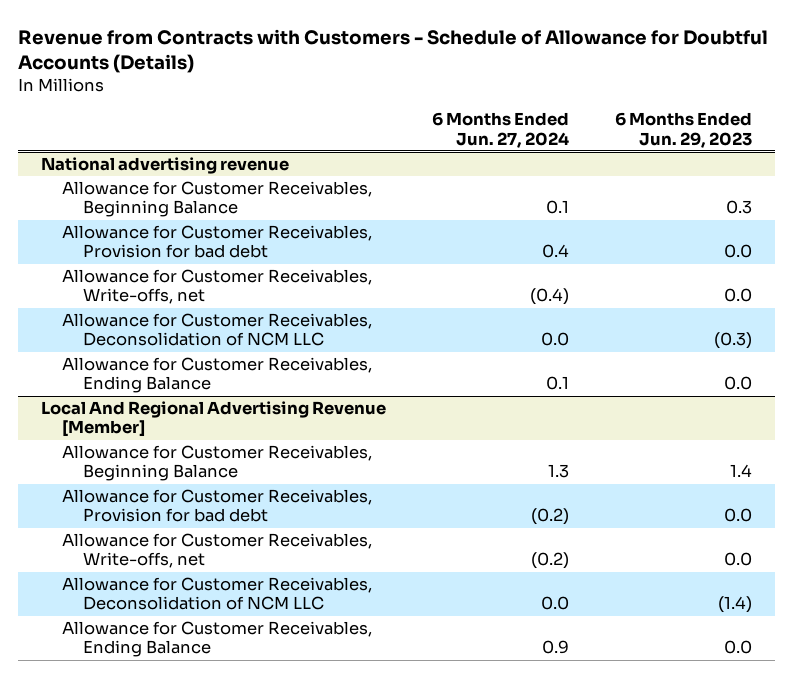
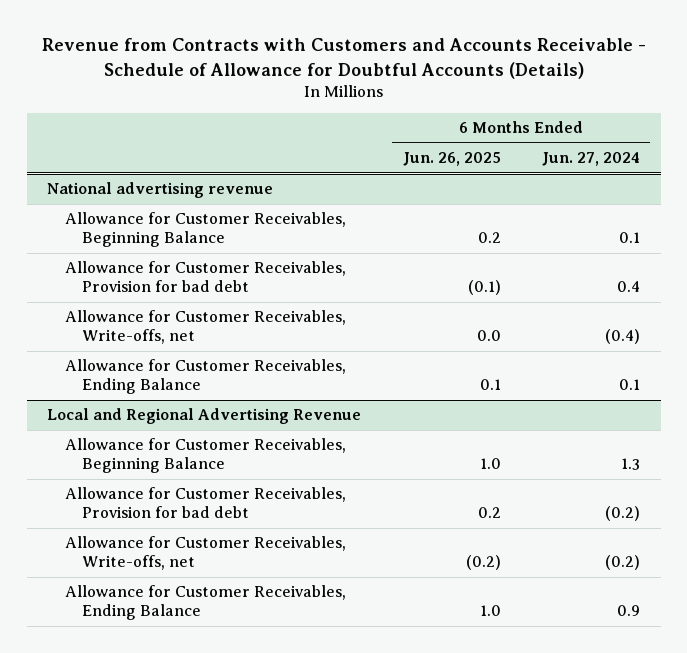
[18,28,769,74] Revenue from Contracts with Customers - Schedule of Allowance for Doubtful Accounts (Details) -> [41,38,646,79] Revenue from Contracts with Customers and Accounts Receivable - Schedule of Allowance for Doubtful Accounts (Details)
[614,112,752,148] 6 Months Ended Jun. 29, 2023 -> none
none -> [402,152,501,167] Jun. 26, 2025
[62,313,373,347] Allowance for Customer Receivables, Deconsolidation of NCM LLC -> none
[41,401,387,438] Local And Regional Advertising Revenue [Member] -> [47,408,362,425] Local and Regional Advertising Revenue
[62,577,373,611] Allowance for Customer Receivables, Deconsolidation of NCM LLC -> none

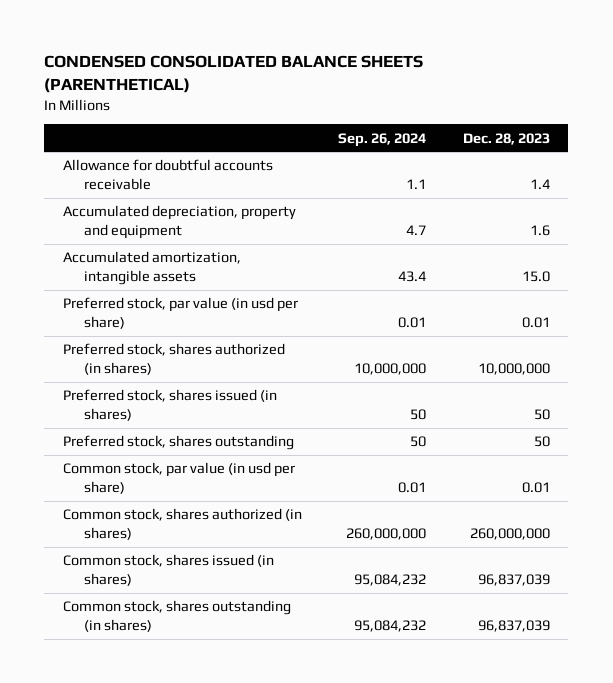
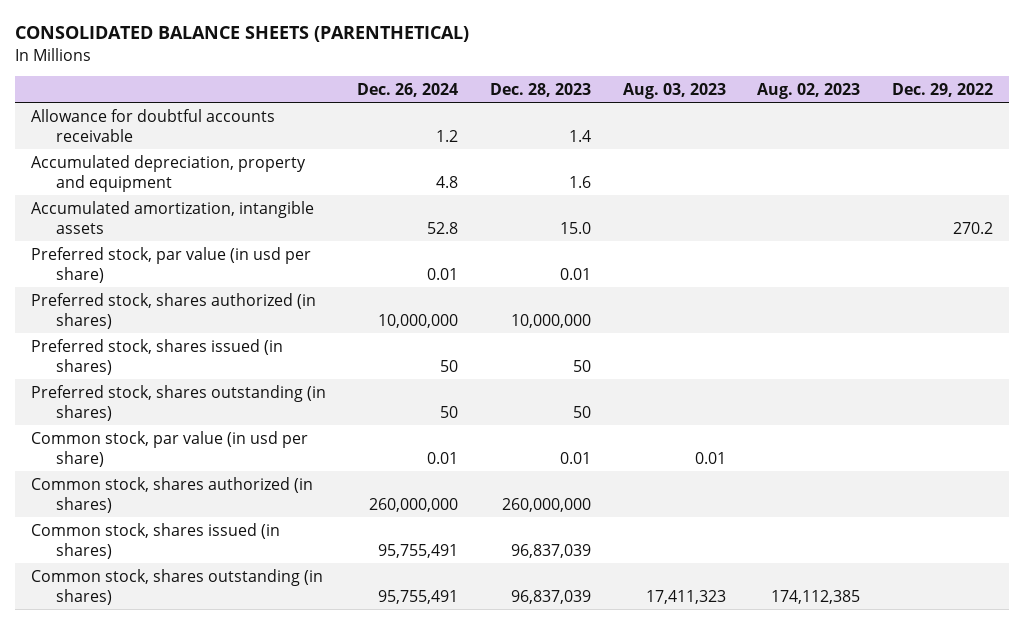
[44,55,424,93] CONDENSED CONSOLIDATED BALANCE SHEETS (PARENTHETICAL) -> [15,26,470,43] CONSOLIDATED BALANCE SHEETS (PARENTHETICAL)
[338,132,427,147] Sep. 26, 2024 -> none
none -> [357,82,459,97] Dec. 26, 2024
none -> [622,82,726,99] Aug. 03, 2023
none -> [757,82,861,99] Aug. 02, 2023
none -> [891,82,993,97] Dec. 29, 2022
[62,435,294,451] Preferred stock, shares outstanding -> [30,384,326,421] Preferred stock, shares outstanding (in shares)

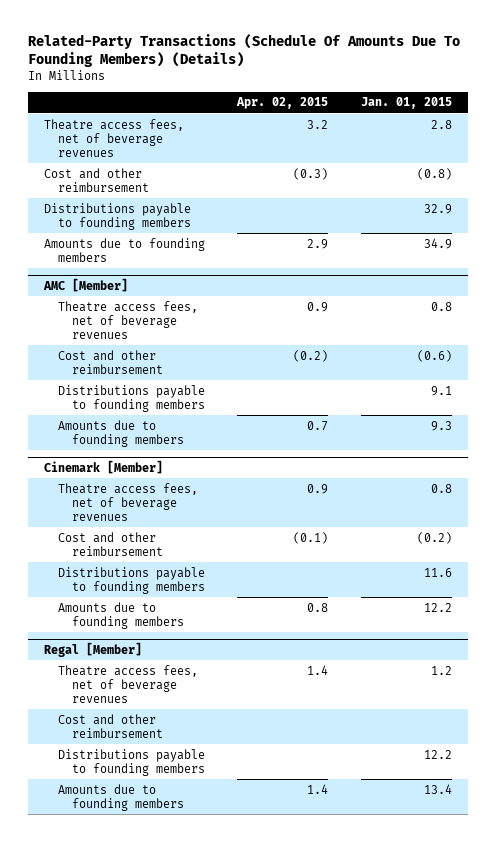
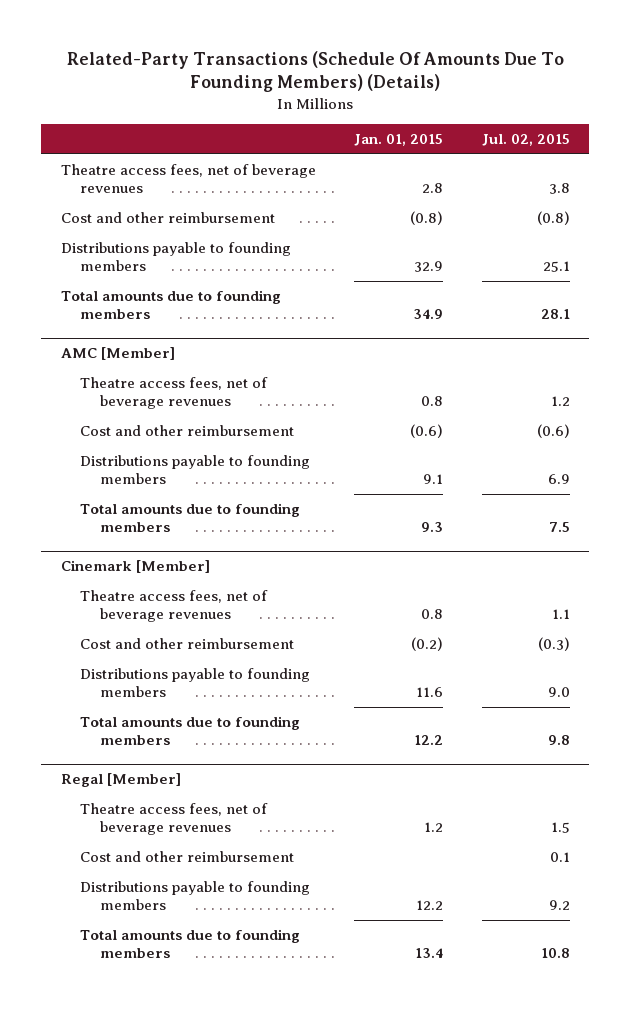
[236,97,329,110] Apr. 02, 2015 -> none
none -> [481,133,570,146] Jul. 02, 2015
[44,237,206,262] Amounts due to founding members -> [60,290,281,320] Total amounts due to founding members
[58,419,185,447] Amounts due to founding members -> [80,503,301,533] Total amounts due to founding members
[58,601,185,629] Amounts due to founding members -> [80,716,301,746] Total amounts due to founding members
[58,783,185,811] Amounts due to founding members -> [80,929,301,959] Total amounts due to founding members

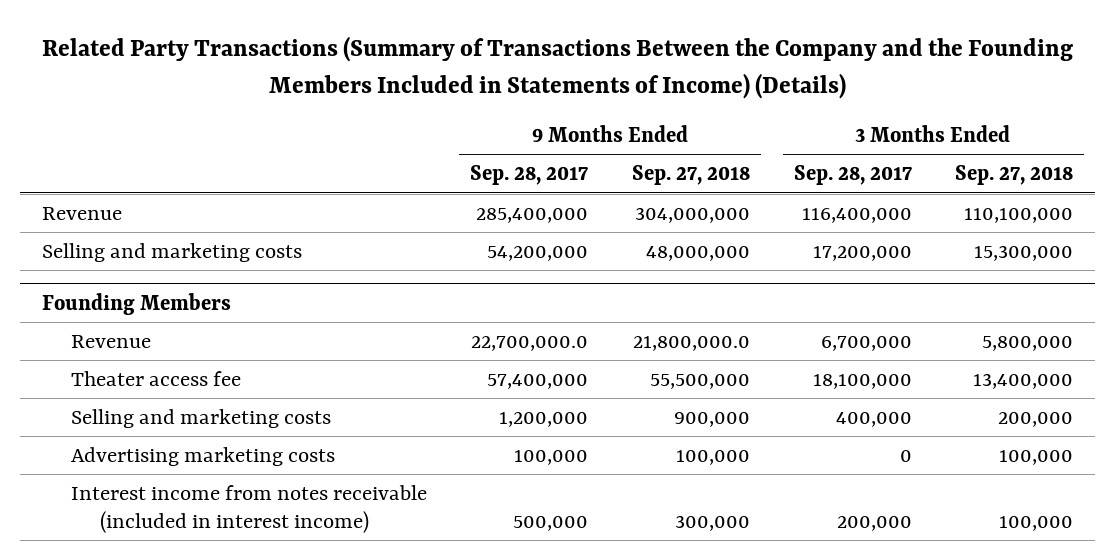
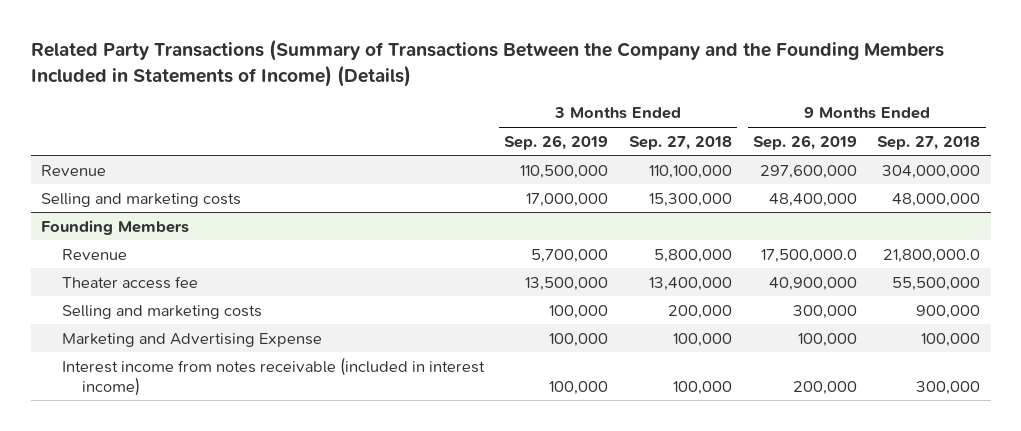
[470,165,589,186] Sep. 28, 2017 -> none
[793,165,912,186] Sep. 28, 2017 -> none
none -> [504,134,609,150] Sep. 26, 2019
none -> [752,134,857,150] Sep. 26, 2019
[70,446,335,466] Advertising marketing costs -> [61,332,322,347] Marketing and Advertising Expense

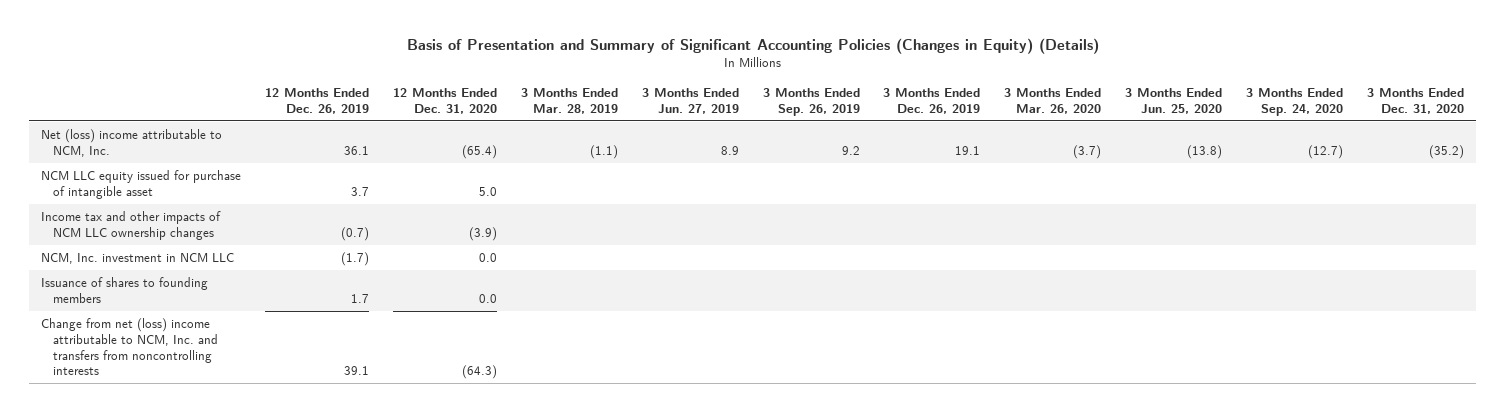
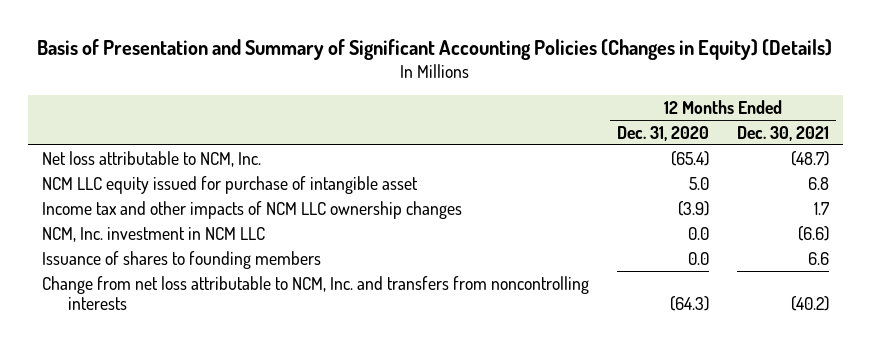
[265,88,370,114] 12 Months Ended Dec. 26, 2019 -> none
[520,88,618,114] 3 Months Ended Mar. 28, 2019 -> none
[641,88,739,114] 3 Months Ended Jun. 27, 2019 -> none
[762,88,860,116] 3 Months Ended Sep. 26, 2019 -> none
[883,88,981,114] 3 Months Ended Dec. 26, 2019 -> none
[1004,88,1102,114] 3 Months Ended Mar. 26, 2020 -> none
[1125,88,1223,114] 3 Months Ended Jun. 25, 2020 -> none
[1246,88,1344,116] 3 Months Ended Sep. 24, 2020 -> none
[1366,88,1464,114] 3 Months Ended Dec. 31, 2020 -> none
none -> [736,125,829,141] Dec. 30, 2021
[41,129,223,157] Net (loss) income attributable to NCM, Inc. -> [41,150,261,167] Net loss attributable to NCM, Inc.
[41,318,218,376] Change from net (loss) income attributable to NCM, Inc. and transfers from noncontrolling interests -> [41,275,589,310] Change from net loss attributable to NCM, Inc. and transfers from noncontrolling interests

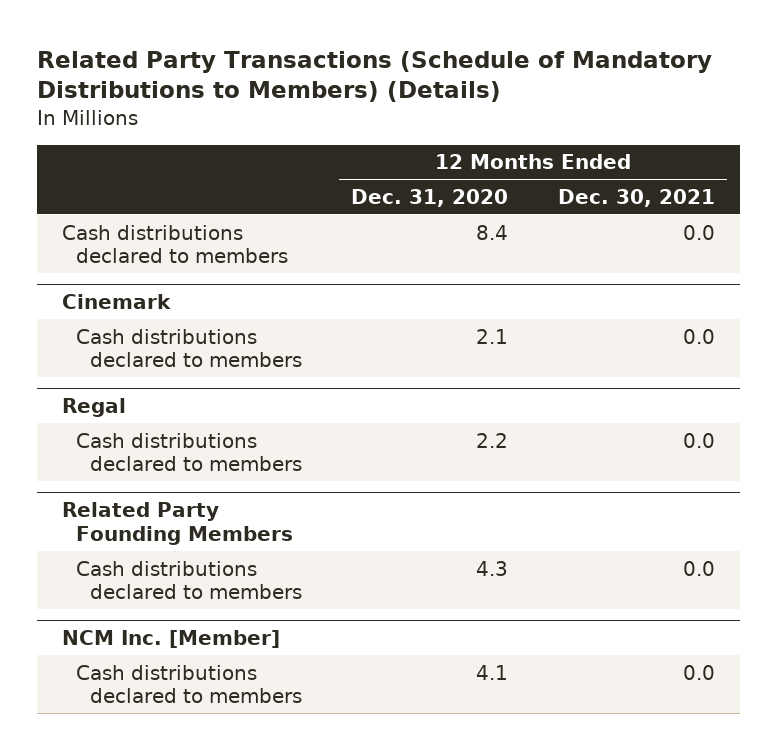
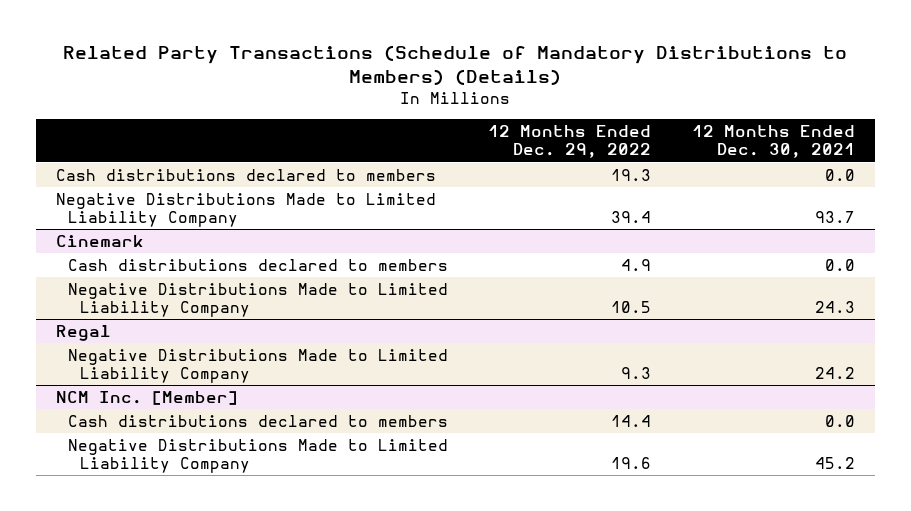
[351,188,509,207] Dec. 31, 2020 -> none
none -> [488,125,652,159] 12 Months Ended Dec. 29, 2022
none -> [55,192,436,228] Negative Distributions Made to Limited Liability Company
none -> [67,282,448,318] Negative Distributions Made to Limited Liability Company
[75,432,302,471] Cash distributions declared to members -> none
[61,502,293,545] Related Party Founding Members -> none
[75,560,302,599] Cash distributions declared to members -> none
none -> [67,348,448,384] Negative Distributions Made to Limited Liability Company
none -> [67,438,448,474] Negative Distributions Made to Limited Liability Company

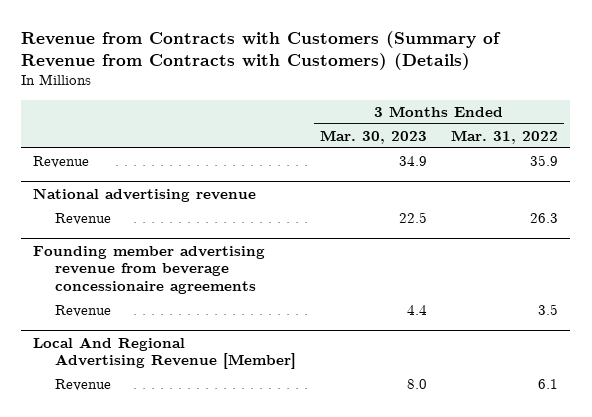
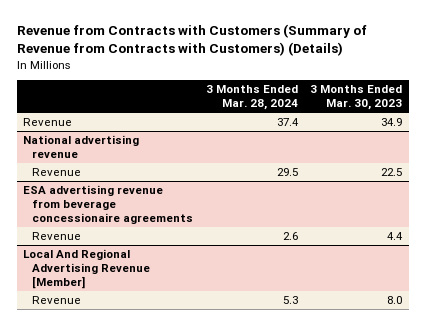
[451,129,559,144] Mar. 31, 2022 -> none
none -> [205,85,298,111] 3 Months Ended Mar. 28, 2024
[33,245,266,294] Founding member advertising revenue from beverage concessionaire agreements -> [23,185,193,225] ESA advertising revenue from beverage concessionaire agreements

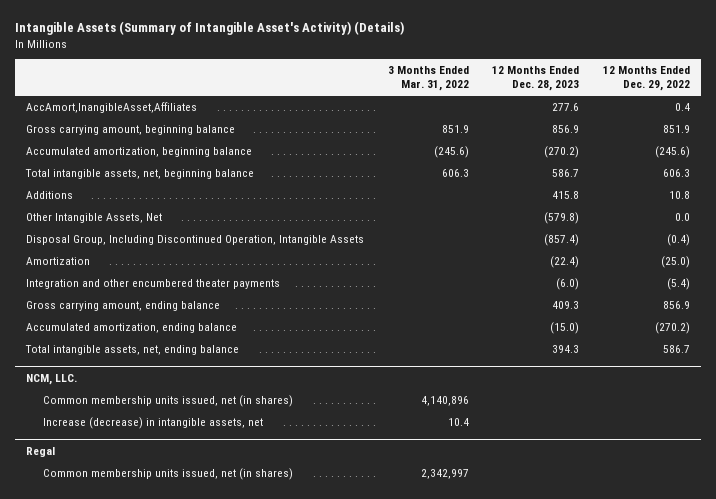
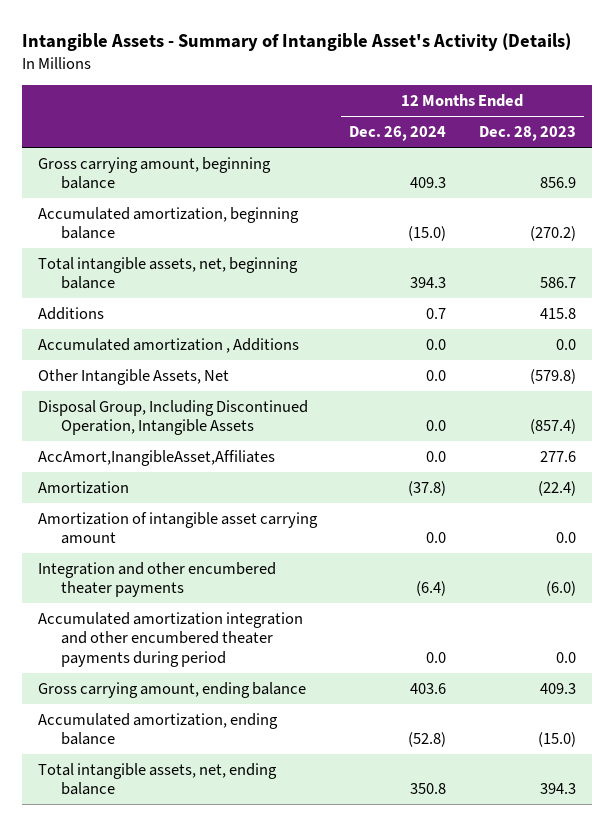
[14,21,404,36] Intangible Assets (Summary of Intangible Asset's Activity) (Details) -> [21,32,571,51] Intangible Assets - Summary of Intangible Asset's Activity (Details)
[387,66,469,92] 3 Months Ended Mar. 31, 2022 -> none
[602,66,690,92] 12 Months Ended Dec. 29, 2022 -> none
none -> [349,125,447,141] Dec. 26, 2024
none -> [37,337,299,353] Accumulated amortization , Additions
[26,101,198,113] AccAmort,InangibleAsset,Affiliates -> [37,449,275,466] AccAmort,InangibleAsset,Affiliates
none -> [37,511,318,545] Amortization of intangible asset carrying amount
none -> [37,611,303,667] Accumulated amortization integration and other encumbered theater payments during period
[26,373,78,385] NCM, LLC. -> none
[42,394,293,407] Common membership units issued, net (in shares) -> none
[42,416,263,429] Increase (decrease) in intangible assets, net -> none
[26,446,56,457] Regal -> none
[42,467,293,480] Common membership units issued, net (in shares) -> none

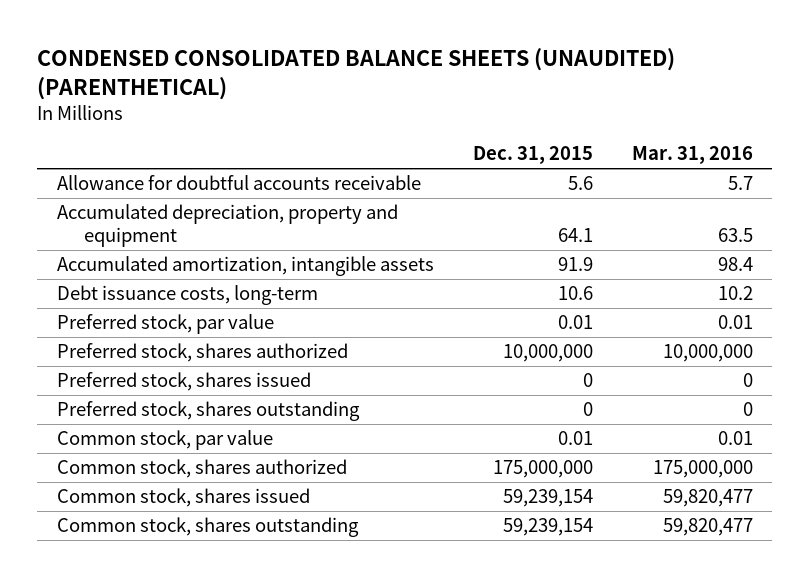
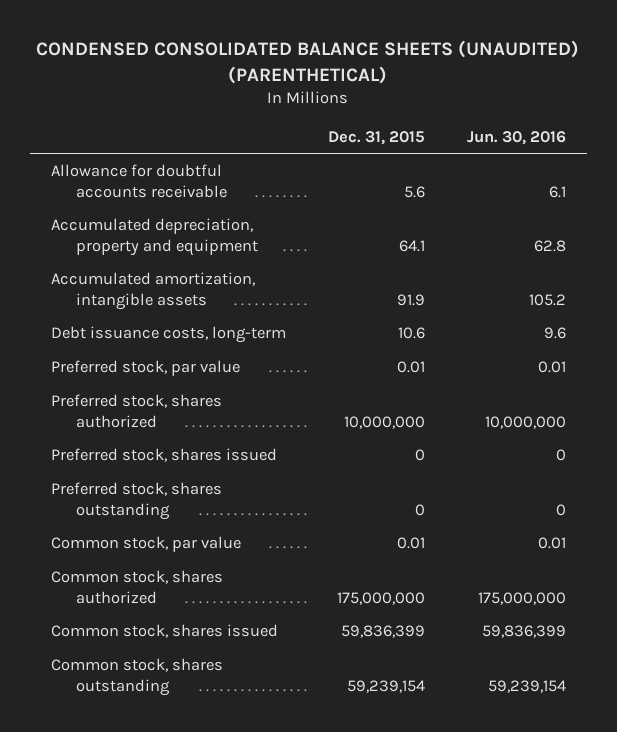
[631,146,753,165] Mar. 31, 2016 -> none
none -> [466,130,566,145] Jun. 30, 2016
[502,489,593,508] 59,239,154 -> [340,625,425,639] 59,836,399

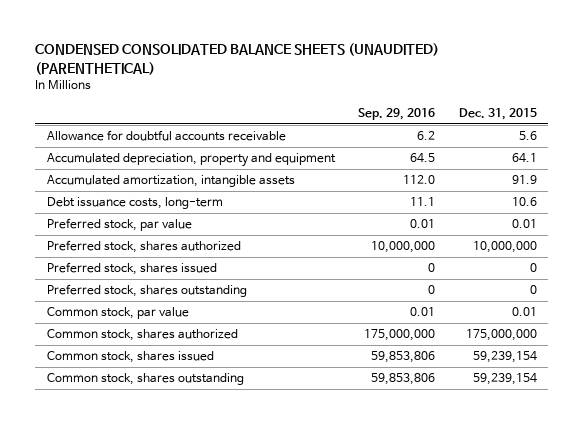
[466,130,566,145] Jun. 30, 2016 -> none
none -> [358,108,436,121] Sep. 29, 2016
[340,625,425,639] 59,836,399 -> [472,351,537,364] 59,239,154

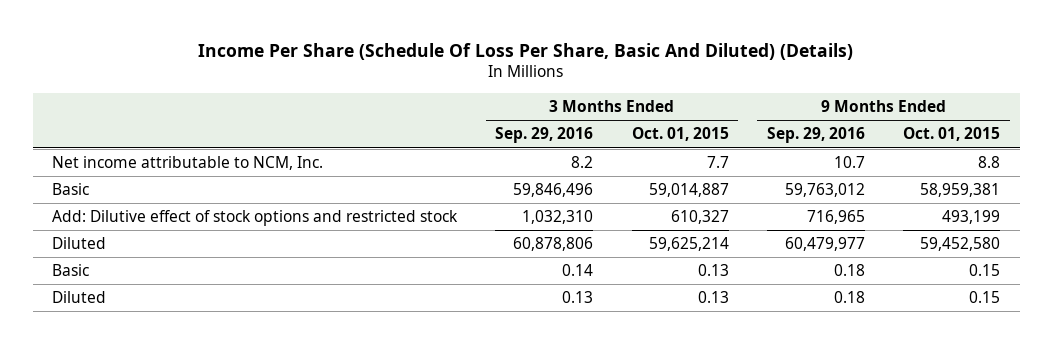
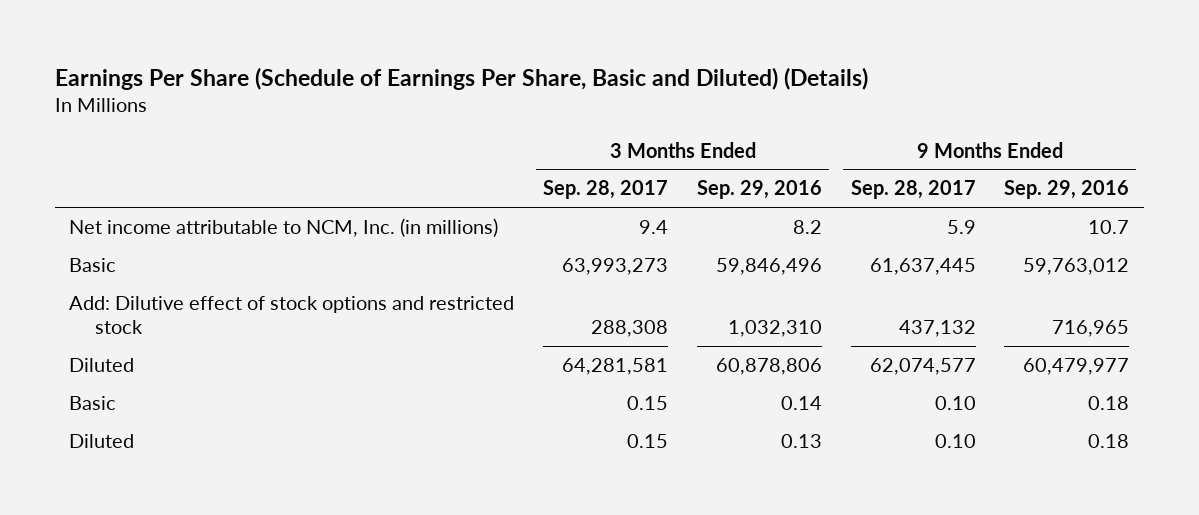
[198,42,854,60] Income Per Share (Schedule Of Loss Per Share, Basic And Diluted) (Details) -> [55,66,869,90] Earnings Per Share (Schedule of Earnings Per Share, Basic and Diluted) (Details)
[631,127,729,142] Oct. 01, 2015 -> none
[903,127,1001,142] Oct. 01, 2015 -> none
none -> [543,180,669,200] Sep. 28, 2017
none -> [850,180,976,200] Sep. 28, 2017
[51,156,323,171] Net income attributable to NCM, Inc. -> [69,217,499,237] Net income attributable to NCM, Inc. (in millions)

